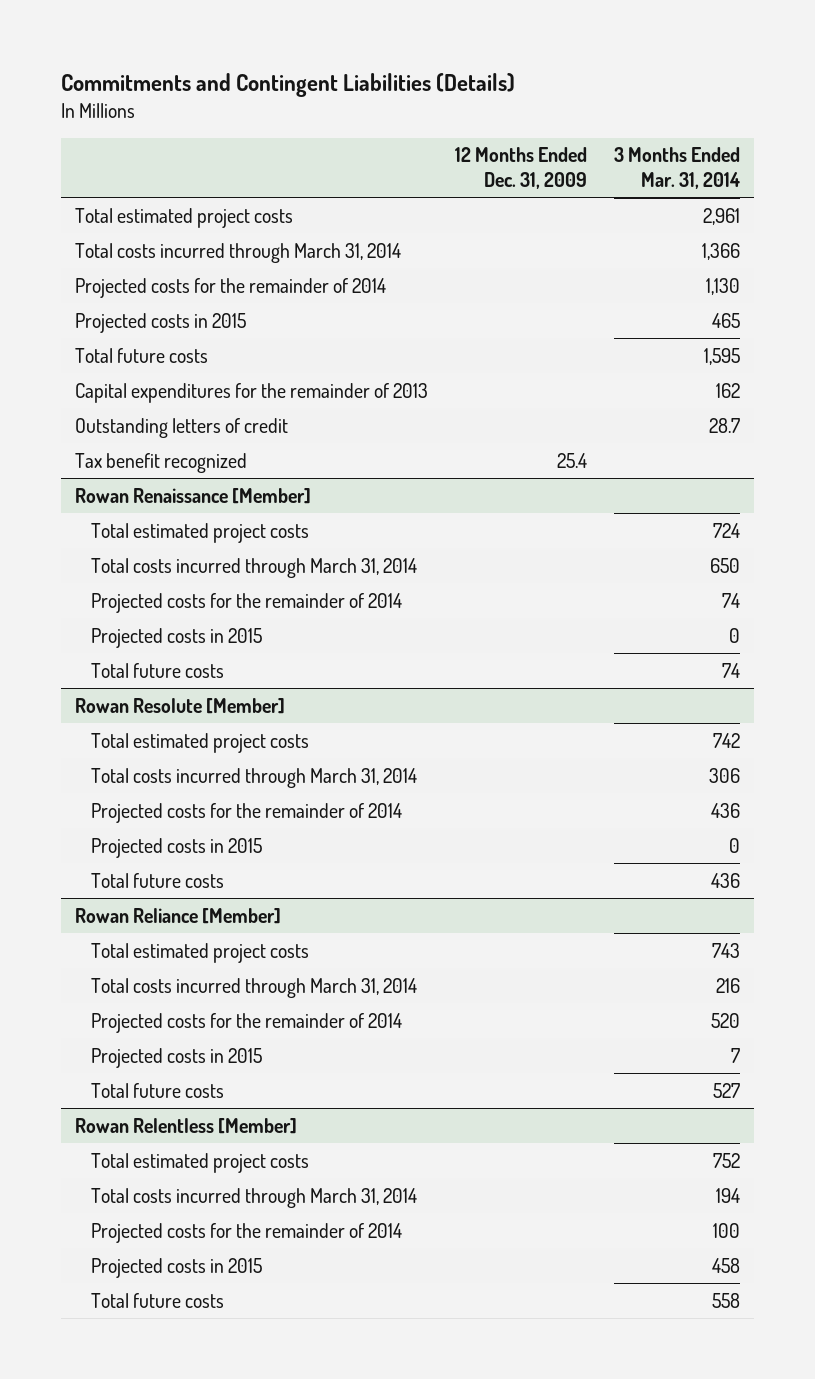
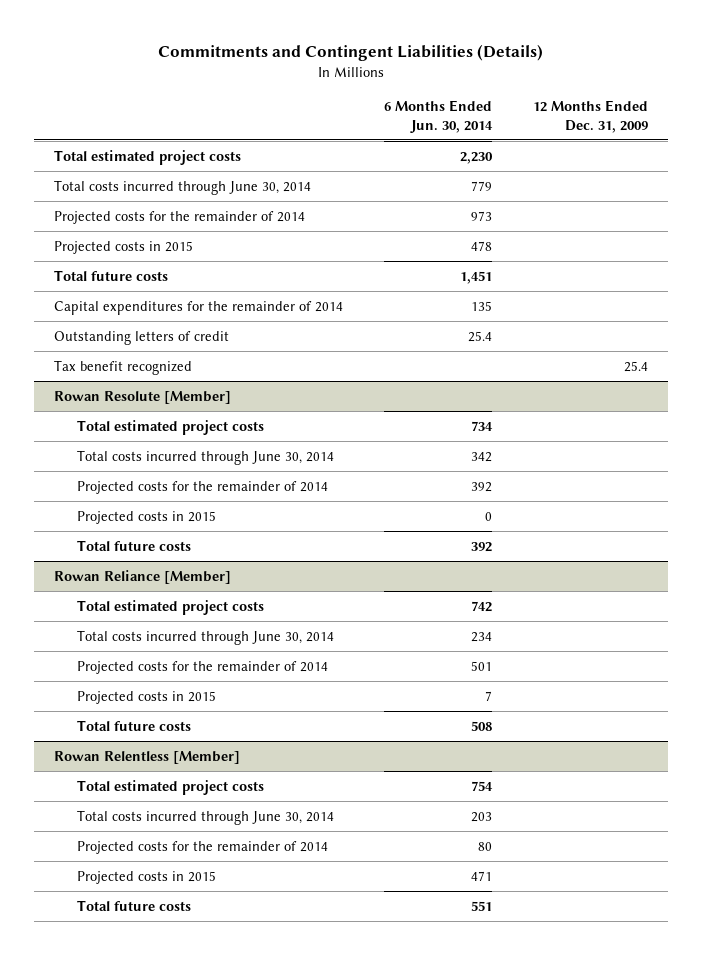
[614,147,741,189] 3 Months Ended Mar. 31, 2014 -> none
none -> [383,100,493,133] 6 Months Ended Jun. 30, 2014
[74,242,401,263] Total costs incurred through March 31, 2014 -> [54,179,312,195] Total costs incurred through June 30, 2014
[74,382,428,403] Capital expenditures for the remainder of 2013 -> [54,300,344,315] Capital expenditures for the remainder of 2014
[74,487,311,504] Rowan Renaissance [Member] -> none
[91,522,310,543] Total estimated project costs -> none
[91,557,418,578] Total costs incurred through March 31, 2014 -> none
[91,592,403,613] Projected costs for the remainder of 2014 -> none
[91,627,263,648] Projected costs in 2015 -> none
[91,662,225,678] Total future costs -> none
[91,767,418,788] Total costs incurred through March 31, 2014 -> [77,449,335,465] Total costs incurred through June 30, 2014
[91,977,418,998] Total costs incurred through March 31, 2014 -> [77,629,335,645] Total costs incurred through June 30, 2014
[91,1187,418,1208] Total costs incurred through March 31, 2014 -> [77,809,335,825] Total costs incurred through June 30, 2014

